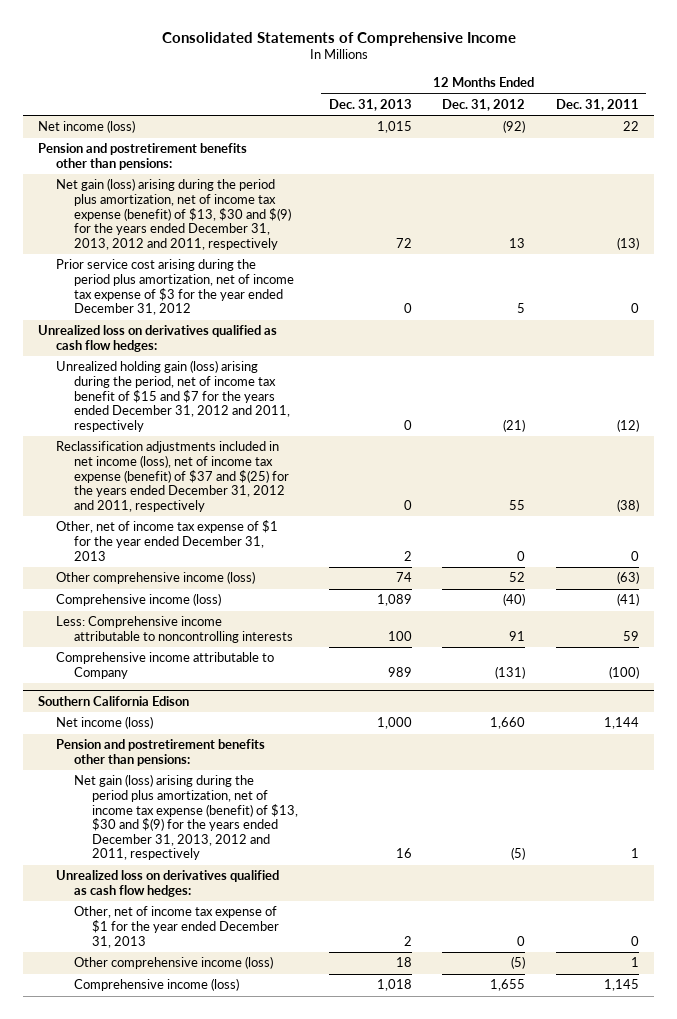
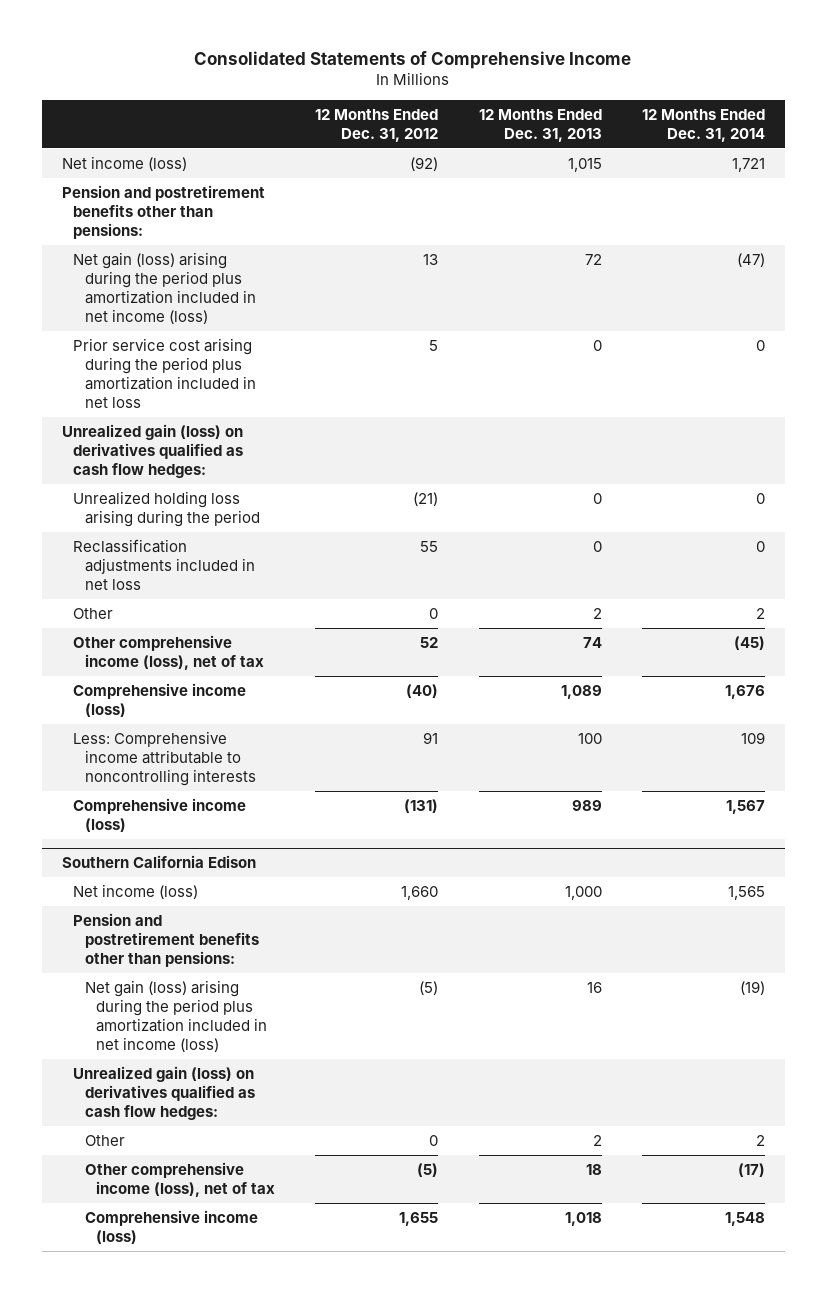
[555,99,639,112] Dec. 31, 2011 -> none
none -> [641,108,765,142] 12 Months Ended Dec. 31, 2014
[56,178,292,250] Net gain (loss) arising during the period plus amortization, net of income tax expense (benefit) of $13, $30 and $(9) for the years ended December 31, 2013, 2012 and 2011, respectively -> [73,251,256,324] Net gain (loss) arising during the period plus amortization included in net income (loss)
[56,259,295,316] Prior service cost arising during the period plus amortization, net of income tax expense of $3 for the year ended December 31, 2012 -> [73,337,256,408] Prior service cost arising during the period plus amortization included in net loss
[38,325,278,352] Unrealized loss on derivatives qualified as cash flow hedges: -> [61,423,244,478] Unrealized gain (loss) on derivatives qualified as cash flow hedges:
[56,360,291,432] Unrealized holding gain (loss) arising during the period, net of income tax benefit of $15 and $7 for the years ended December 31, 2012 and 2011, respectively -> [73,490,260,527] Unrealized holding loss arising during the period
[56,441,290,512] Reclassification adjustments included in net income (loss), net of income tax expense (benefit) of $37 and $(25) for the years ended December 31, 2012 and 2011, respectively -> [73,538,255,590] Reclassification adjustments included in net loss
[56,520,279,561] Other, net of income tax expense of $1 for the year ended December 31, 2013 -> [73,607,114,619] Other
[56,571,256,585] Other comprehensive income (loss) -> [73,634,264,670] Other comprehensive income (loss), net of tax
[56,652,275,679] Comprehensive income attributable to Company -> [73,797,247,832] Comprehensive income (loss)
[74,774,299,861] Net gain (loss) arising during the period plus amortization, net of income tax expense (benefit) of $13, $30 and $(9) for the years ended December 31, 2013, 2012 and 2011, respectively -> [84,979,268,1052] Net gain (loss) arising during the period plus amortization included in net income (loss)
[56,870,280,897] Unrealized loss on derivatives qualified as cash flow hedges: -> [73,1065,255,1120] Unrealized gain (loss) on derivatives qualified as cash flow hedges:
[74,906,280,948] Other, net of income tax expense of $1 for the year ended December 31, 2013 -> [84,1134,125,1146] Other
[74,956,274,970] Other comprehensive income (loss) -> [84,1161,276,1197] Other comprehensive income (loss), net of tax

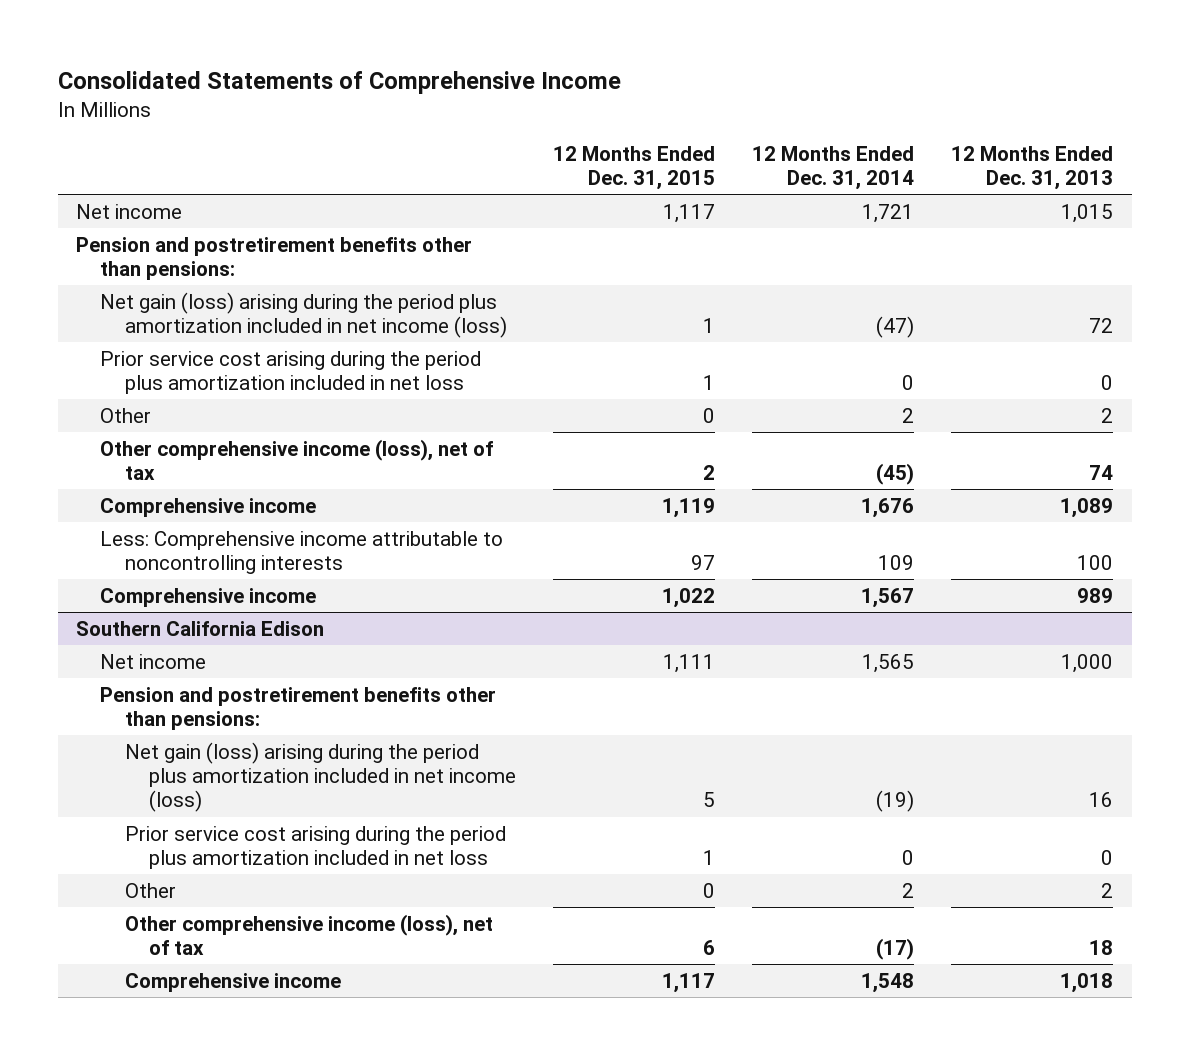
[315,108,439,142] 12 Months Ended Dec. 31, 2012 -> none
none -> [553,145,716,191] 12 Months Ended Dec. 31, 2015
[61,155,187,171] Net income (loss) -> [76,203,183,219] Net income
[61,423,244,478] Unrealized gain (loss) on derivatives qualified as cash flow hedges: -> none
[73,490,260,527] Unrealized holding loss arising during the period -> none
[73,538,255,590] Reclassification adjustments included in net loss -> none
[73,682,247,717] Comprehensive income (loss) -> [100,497,317,517] Comprehensive income
[73,797,247,832] Comprehensive income (loss) -> [100,587,317,607] Comprehensive income
[73,883,199,899] Net income (loss) -> [100,653,207,669] Net income
[73,1065,255,1120] Unrealized gain (loss) on derivatives qualified as cash flow hedges: -> none
none -> [124,825,506,870] Prior service cost arising during the period plus amortization included in net loss
[84,1209,258,1244] Comprehensive income (loss) -> [124,972,341,992] Comprehensive income

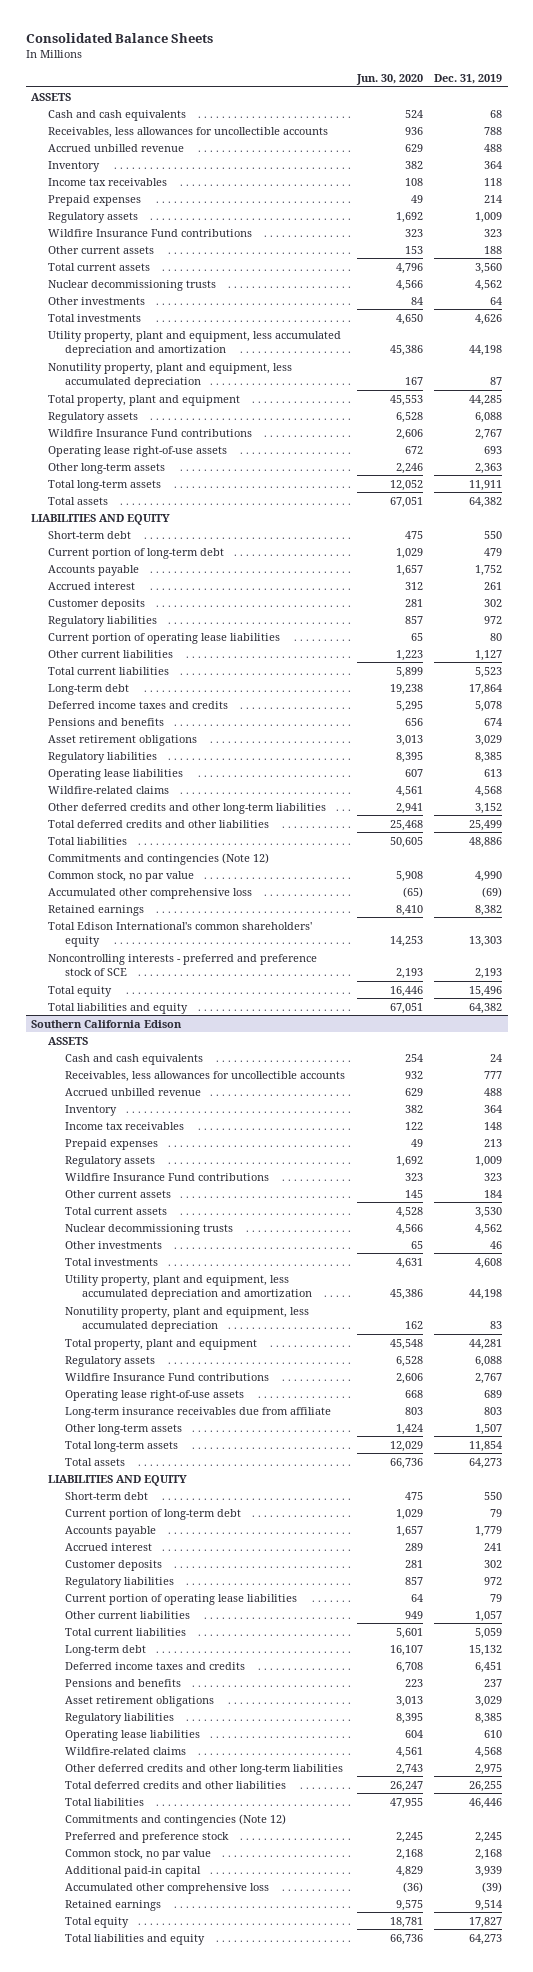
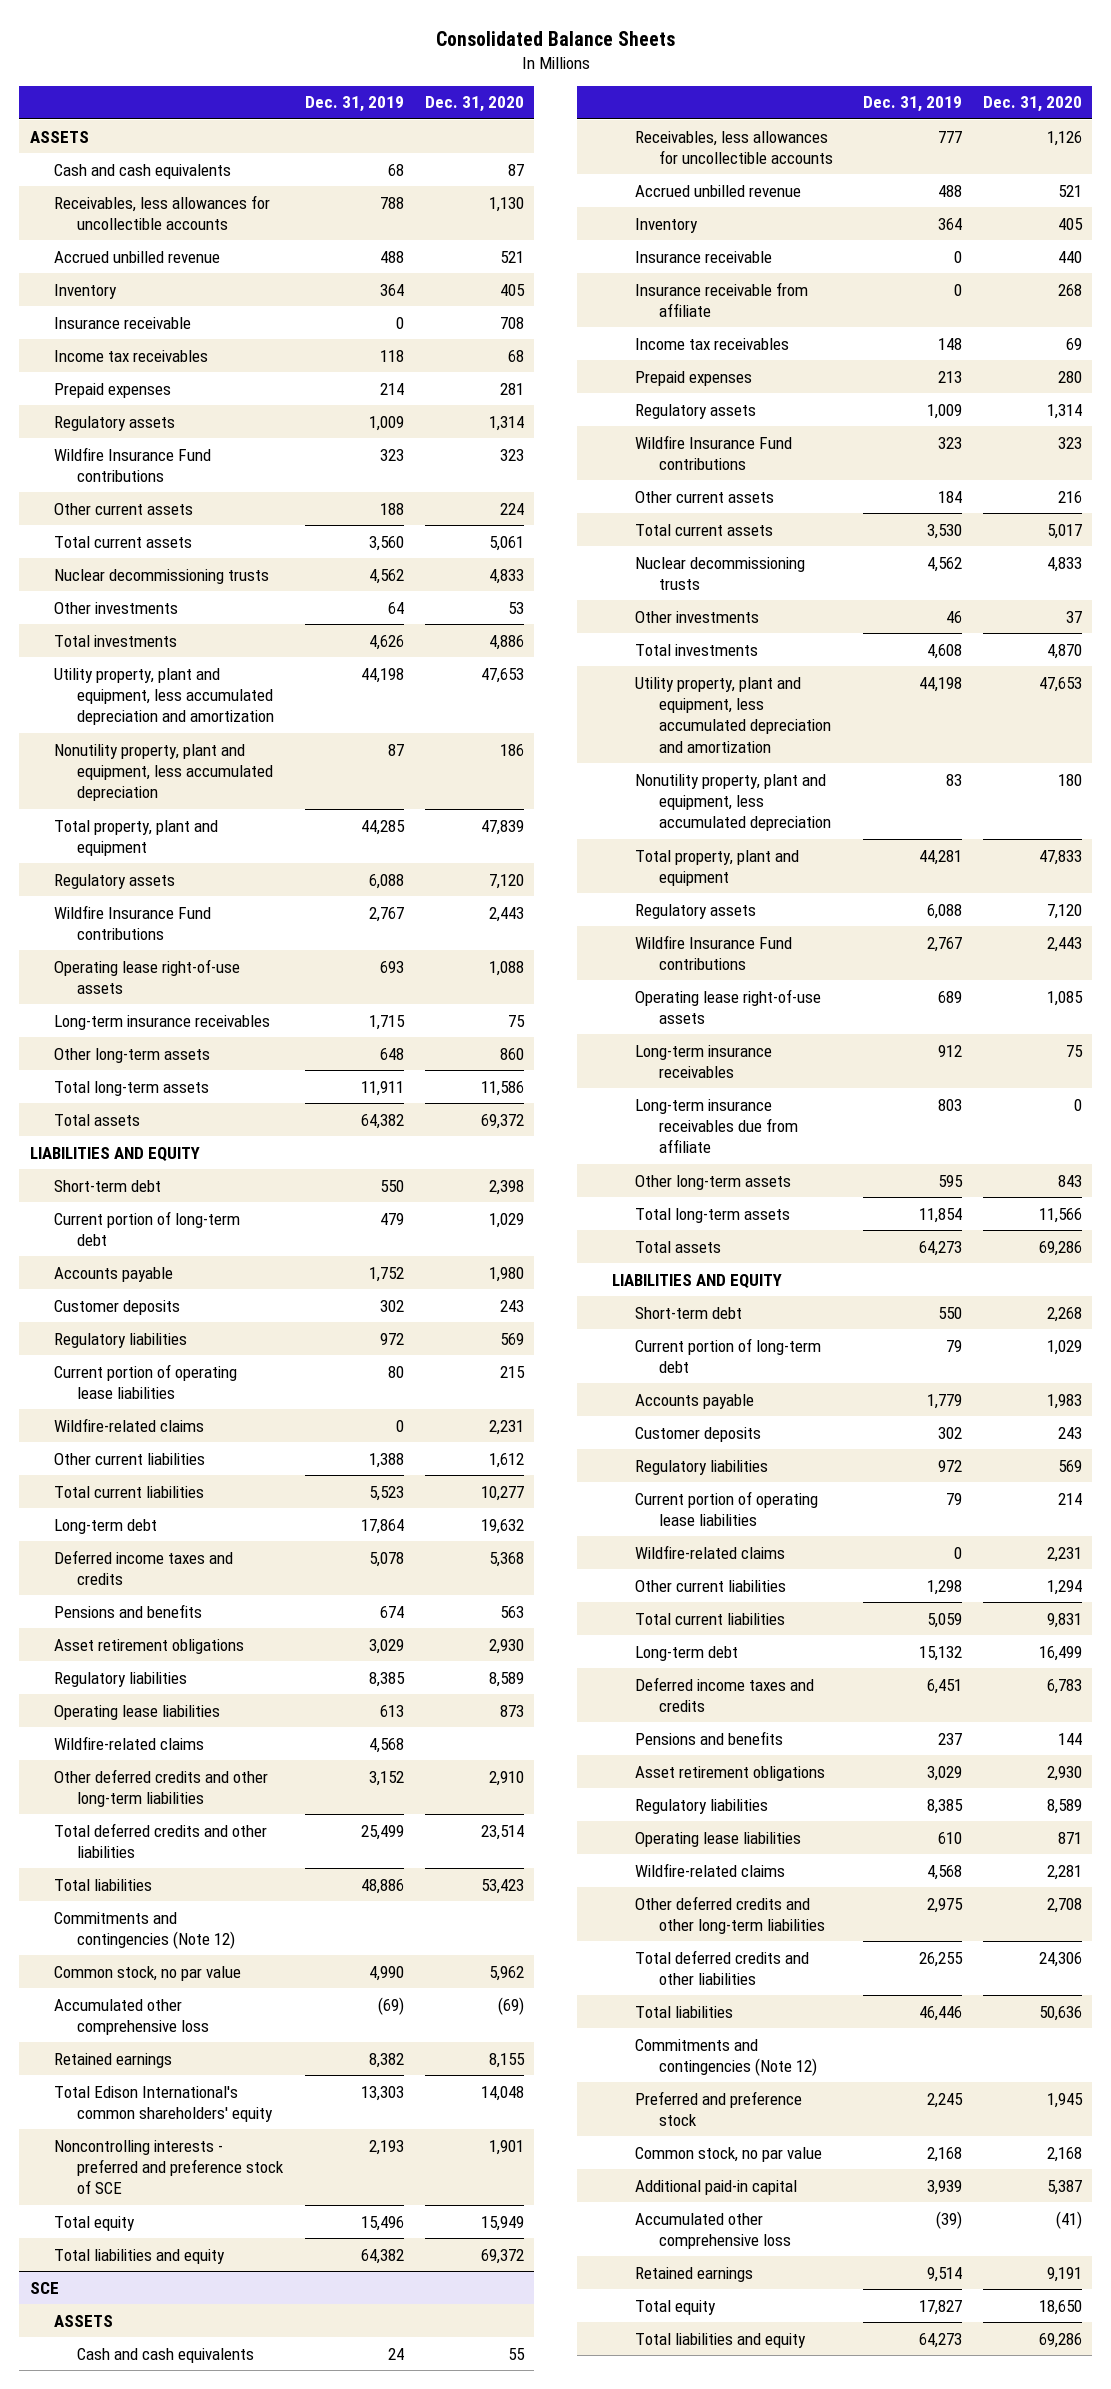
[355,74,423,86] Jun. 30, 2020 -> none
none -> [424,96,524,113] Dec. 31, 2020
none -> [53,316,191,329] Insurance receivable
none -> [53,1014,270,1030] Long-term insurance receivables
[474,462,502,474] 2,363 -> [379,1047,404,1060] 648
[48,581,136,590] Accrued interest -> none
none -> [53,1417,204,1432] Wildfire-related claims
[474,649,502,661] 1,127 -> [368,1452,404,1468] 1,388
[31,1019,183,1028] Southern California Edison -> [29,2281,59,2294] SCE
none -> [635,250,773,263] Insurance receivable
none -> [635,281,809,317] Insurance receivable from affiliate
none -> [635,1044,773,1078] Long-term insurance receivables
[474,1423,502,1435] 1,507 -> [937,1174,963,1187] 595
[65,1542,153,1551] Accrued interest -> none
none -> [635,1544,786,1559] Wildfire-related claims
[474,1610,502,1622] 1,057 -> [926,1579,962,1595] 1,298

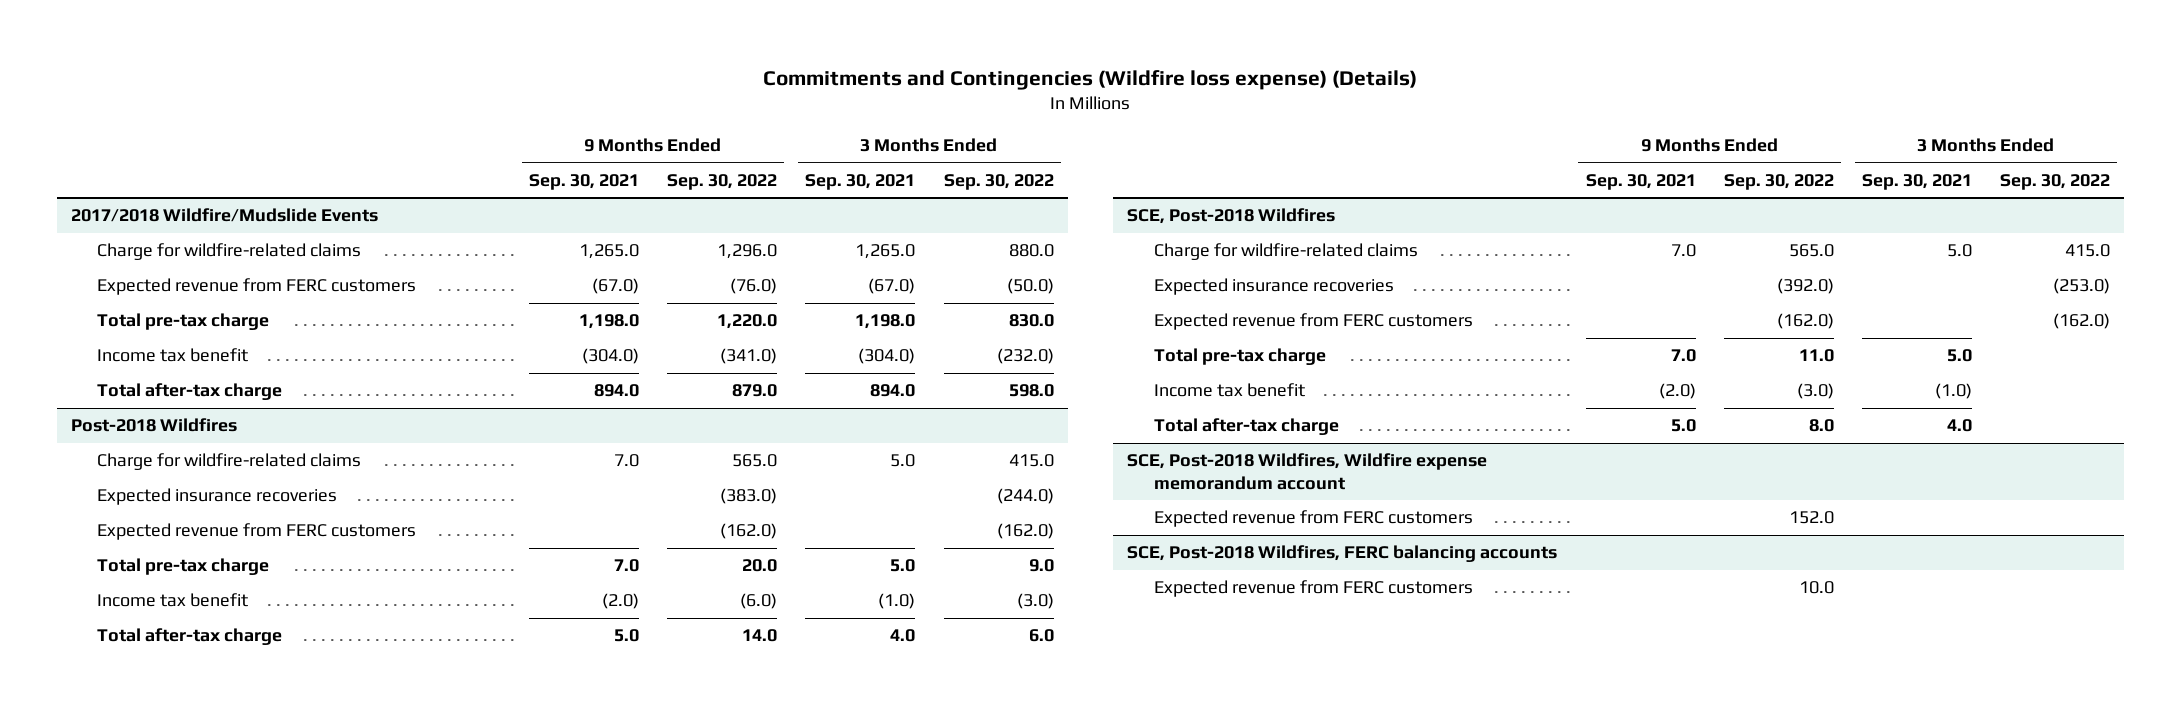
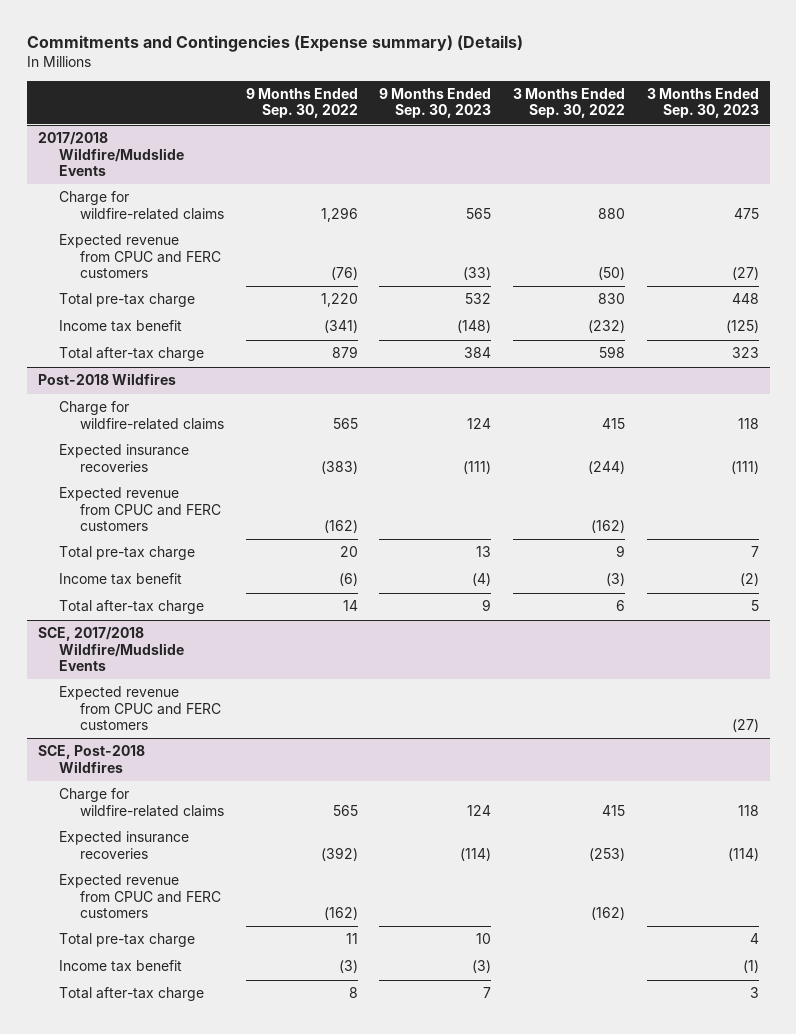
[763,69,1418,90] Commitments and Contingencies (Wildfire loss expense) (Details) -> [26,35,523,53] Commitments and Contingencies (Expense summary) (Details)
[528,173,639,190] Sep. 30, 2021 -> none
[805,173,916,190] Sep. 30, 2021 -> none
none -> [379,88,492,119] 9 Months Ended Sep. 30, 2023
none -> [646,88,759,119] 3 Months Ended Sep. 30, 2023
[717,244,778,260] 1,296.0 -> [320,206,358,222] 1,296
[1008,244,1054,258] 880.0 -> [597,207,625,219] 880
[97,278,417,296] Expected revenue from FERC customers -> [58,234,221,278] Expected revenue from CPUC and FERC customers
[730,278,778,295] (76.0) -> [330,266,358,280] (76)
[1006,278,1054,295] (50.0) -> [597,266,625,280] (50)
[717,314,778,330] 1,220.0 -> [320,293,358,308] 1,220
[1008,314,1054,328] 830.0 -> [597,293,625,305] 830
[720,348,778,365] (341.0) -> [323,320,358,334] (341)
[996,348,1054,365] (232.0) -> [587,320,625,334] (232)
[732,384,778,398] 879.0 -> [331,346,358,359] 879
[1008,384,1054,398] 598.0 -> [598,346,625,359] 598
[732,454,778,468] 565.0 -> [332,417,358,429] 565
[1008,454,1054,468] 415.0 -> [601,417,625,429] 415
[720,488,778,505] (383.0) -> [320,460,358,474] (383)
[996,488,1054,505] (244.0) -> [587,460,625,474] (244)
[97,523,417,541] Expected revenue from FERC customers -> [58,487,221,531] Expected revenue from CPUC and FERC customers
[720,523,778,540] (162.0) -> [323,519,358,533] (162)
[996,523,1054,540] (162.0) -> [590,519,625,533] (162)
[742,559,778,573] 20.0 -> [339,546,358,558] 20
[1028,559,1054,573] 9.0 -> [615,545,625,558] 9
[740,593,778,610] (6.0) -> [338,573,358,587] (6)
[1016,593,1054,610] (3.0) -> [605,573,625,587] (3)
[742,629,778,643] 14.0 -> [342,600,358,612] 14
[1028,629,1054,643] 6.0 -> [615,600,625,612] 6
none -> [37,627,184,671] SCE, 2017/2018 Wildfire/Mudslide Events
none -> [58,686,221,730] Expected revenue from CPUC and FERC customers
[1127,453,1488,491] SCE, Post-2018 Wildfires, Wildfire expense memorandum account -> none
[1153,510,1473,528] Expected revenue from FERC customers -> none
[1127,545,1558,563] SCE, Post-2018 Wildfires, FERC balancing accounts -> none
[1153,580,1473,598] Expected revenue from FERC customers -> none
[1788,244,1834,258] 565.0 -> [332,804,358,816] 565
[2065,244,2111,258] 415.0 -> [601,804,625,816] 415
[1776,278,1834,295] (392.0) -> [320,846,358,861] (392)
[2053,278,2111,295] (253.0) -> [588,847,625,861] (253)
[1153,313,1473,331] Expected revenue from FERC customers -> [58,874,221,918] Expected revenue from CPUC and FERC customers
[1776,313,1834,330] (162.0) -> [323,906,358,920] (162)
[2053,313,2111,330] (162.0) -> [590,906,625,920] (162)
[1798,349,1834,363] 11.0 -> [345,933,358,945] 11
[1796,383,1834,400] (3.0) -> [338,960,358,974] (3)
[1808,419,1834,433] 8.0 -> [348,987,358,999] 8

